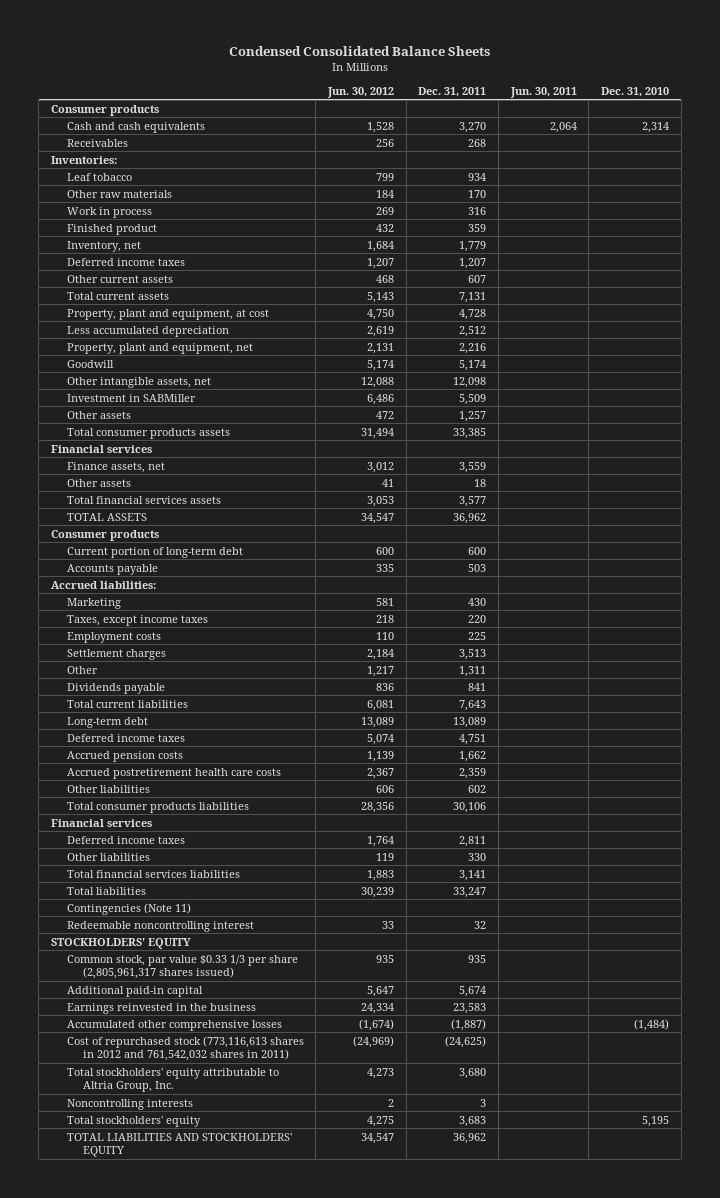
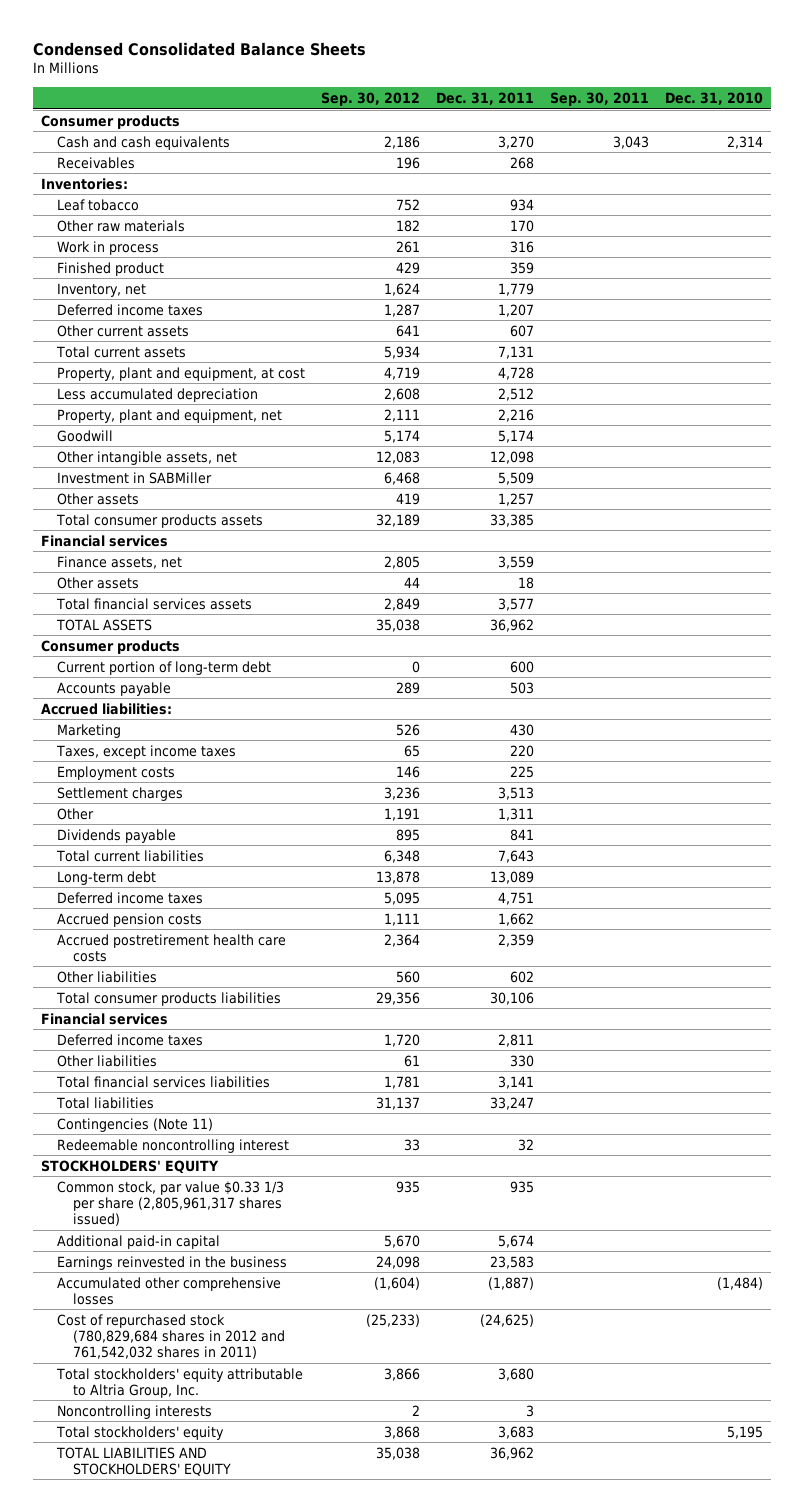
[327,86,395,98] Jun. 30, 2012 -> none
[509,86,577,98] Jun. 30, 2011 -> none
none -> [321,92,421,107] Sep. 30, 2012
none -> [549,92,649,107] Sep. 30, 2011
[66,1035,304,1062] Cost of repurchased stock (773,116,613 shares in 2012 and 761,542,032 shares in 2011) -> [57,1313,285,1359] Cost of repurchased stock (780,829,684 shares in 2012 and 761,542,032 shares in 2011)

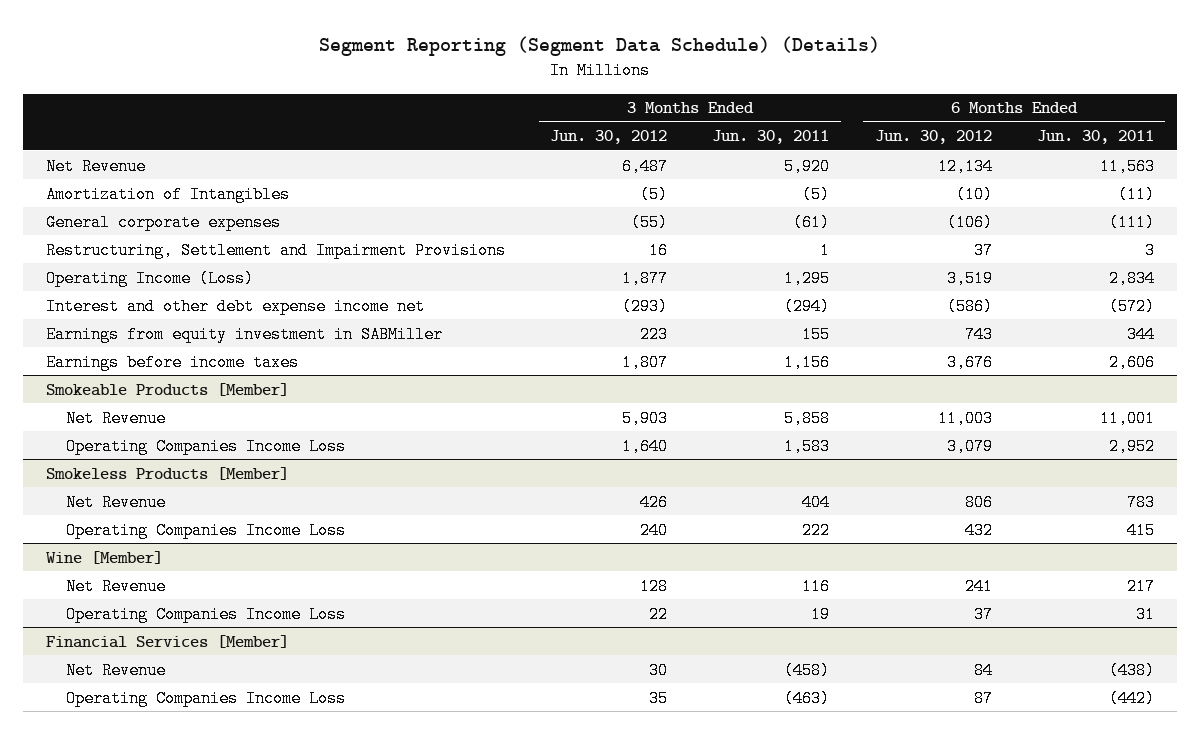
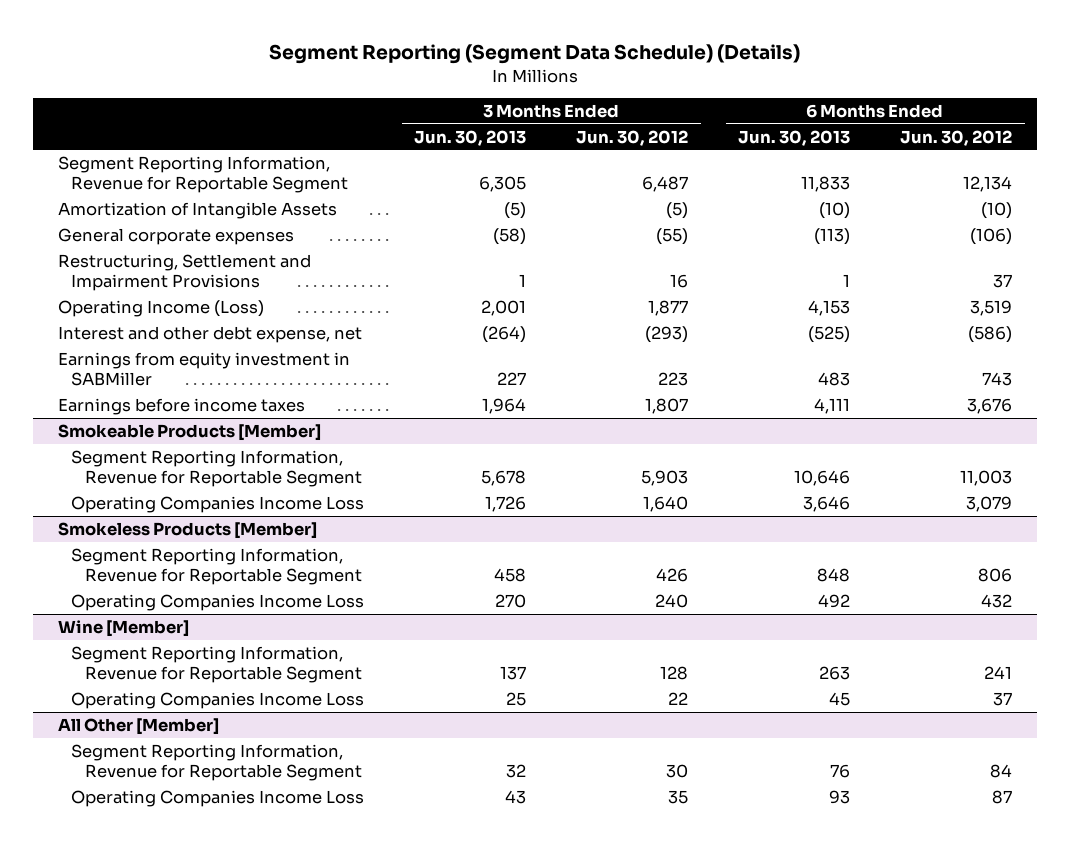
[712,130,830,145] Jun. 30, 2011 -> none
[1037,130,1155,145] Jun. 30, 2011 -> none
none -> [414,129,527,146] Jun. 30, 2013
none -> [738,129,851,146] Jun. 30, 2013
[45,157,146,175] Net Revenue -> [57,155,349,194] Segment Reporting Information, Revenue for Reportable Segment
[45,185,290,203] Amortization of Intangibles -> [57,201,337,219] Amortization of Intangible Assets
[45,297,425,315] Interest and other debt expense income net -> [57,325,362,343] Interest and other debt expense, net
[66,409,167,427] Net Revenue -> [71,449,362,488] Segment Reporting Information, Revenue for Reportable Segment
[66,493,167,511] Net Revenue -> [71,547,362,586] Segment Reporting Information, Revenue for Reportable Segment
[66,577,167,595] Net Revenue -> [71,645,362,684] Segment Reporting Information, Revenue for Reportable Segment
[45,634,289,648] Financial Services [Member] -> none
none -> [57,717,219,735] All Other [Member]
[66,661,167,679] Net Revenue -> [71,743,362,782] Segment Reporting Information, Revenue for Reportable Segment

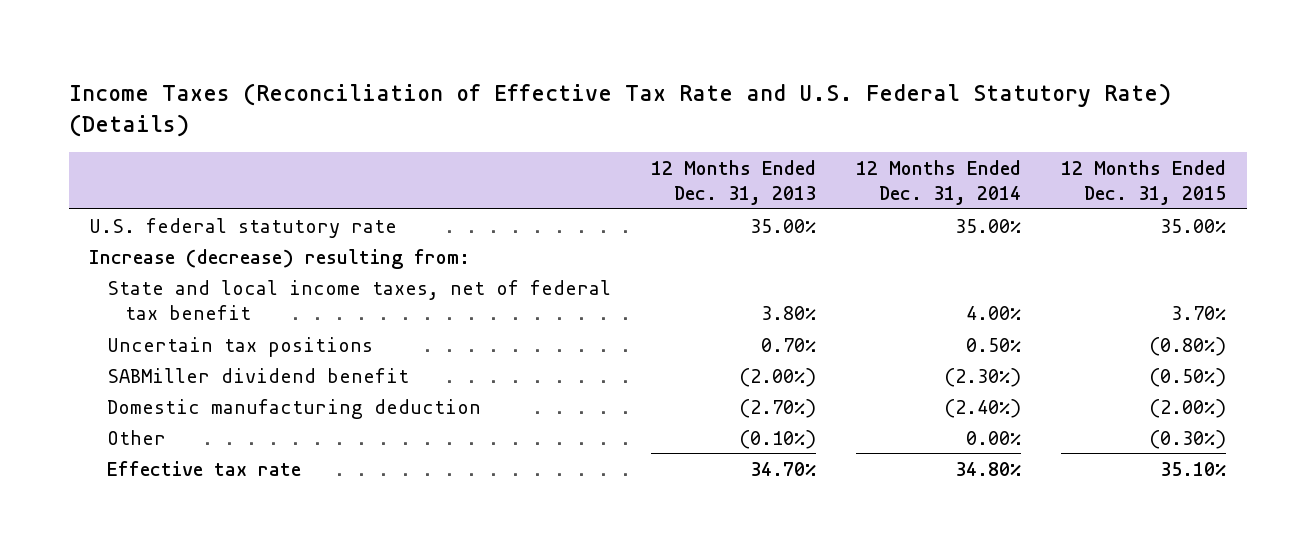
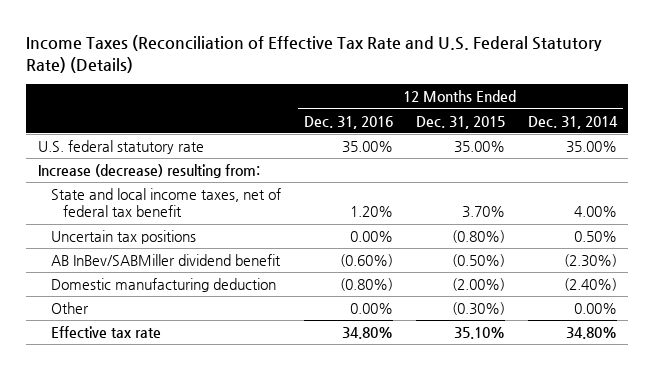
[651,159,817,206] 12 Months Ended Dec. 31, 2013 -> none
none -> [303,115,393,129] Dec. 31, 2016
[107,367,410,383] SABMiller dividend benefit -> [50,254,281,267] AB InBev/SABMiller dividend benefit

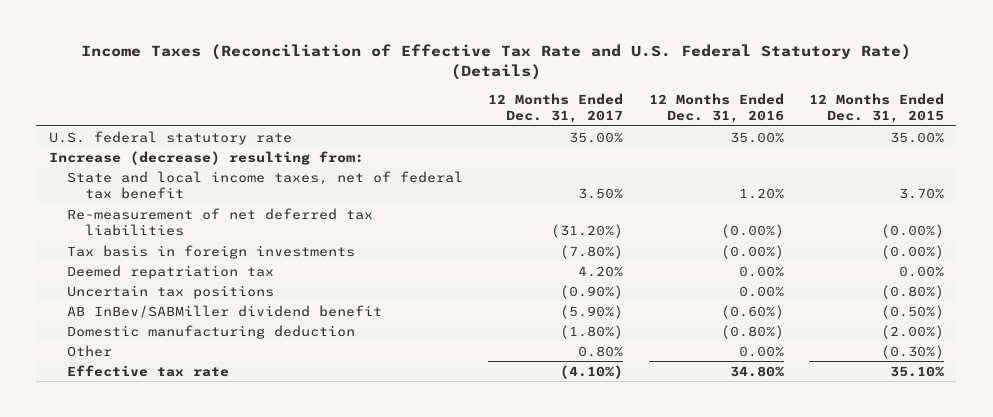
[527,115,618,129] Dec. 31, 2014 -> none
none -> [488,92,624,124] 12 Months Ended Dec. 31, 2017
none -> [67,207,374,237] Re-measurement of net deferred tax liabilities
none -> [67,244,356,259] Tax basis in foreign investments
none -> [67,264,275,279] Deemed repatriation tax

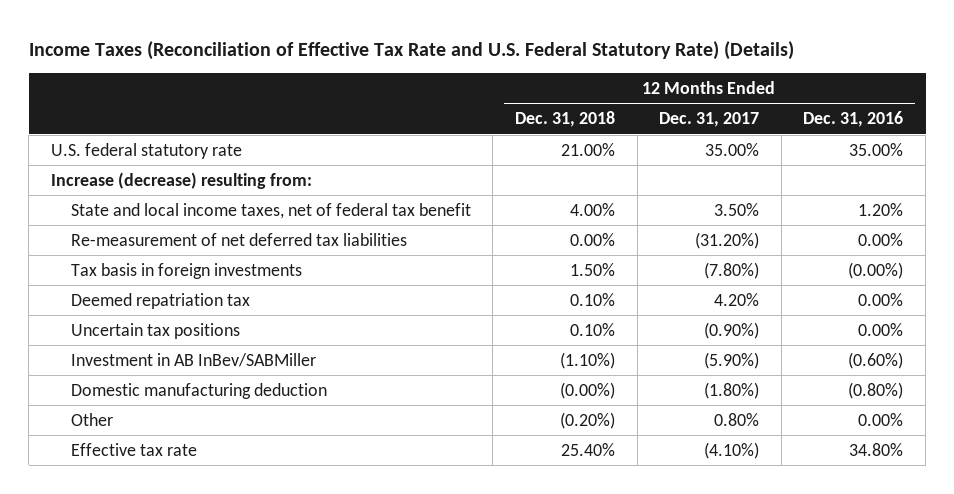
[808,92,944,124] 12 Months Ended Dec. 31, 2015 -> none
none -> [514,111,615,128] Dec. 31, 2018
[720,224,784,239] (0.00%) -> [858,232,904,246] 0.00%
[67,304,383,318] AB InBev/SABMiller dividend benefit -> [70,352,316,367] Investment in AB InBev/SABMiller

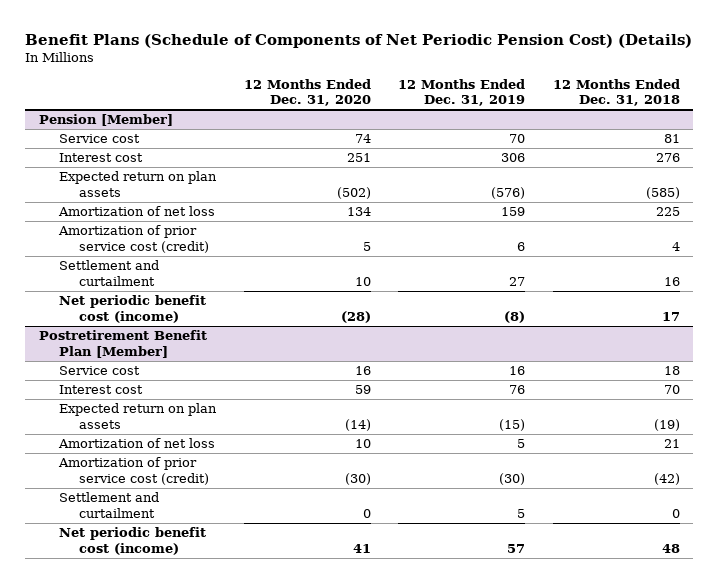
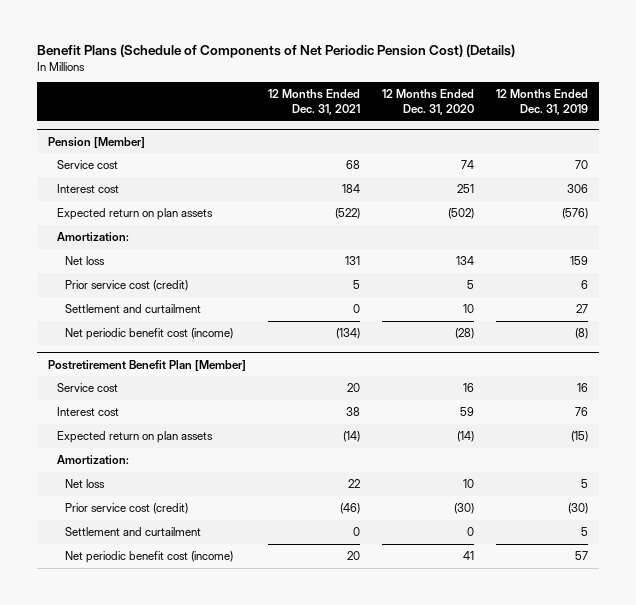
[552,78,680,106] 12 Months Ended Dec. 31, 2018 -> none
none -> [268,89,361,116] 12 Months Ended Dec. 31, 2021
none -> [56,232,129,242] Amortization:
[57,206,215,217] Amortization of net loss -> [65,256,106,266] Net loss
[57,225,209,253] Amortization of prior service cost (credit) -> [65,280,189,292] Prior service cost (credit)
none -> [56,455,129,465] Amortization:
[57,438,215,449] Amortization of net loss -> [65,479,106,489] Net loss
[57,457,209,485] Amortization of prior service cost (credit) -> [65,503,189,515] Prior service cost (credit)

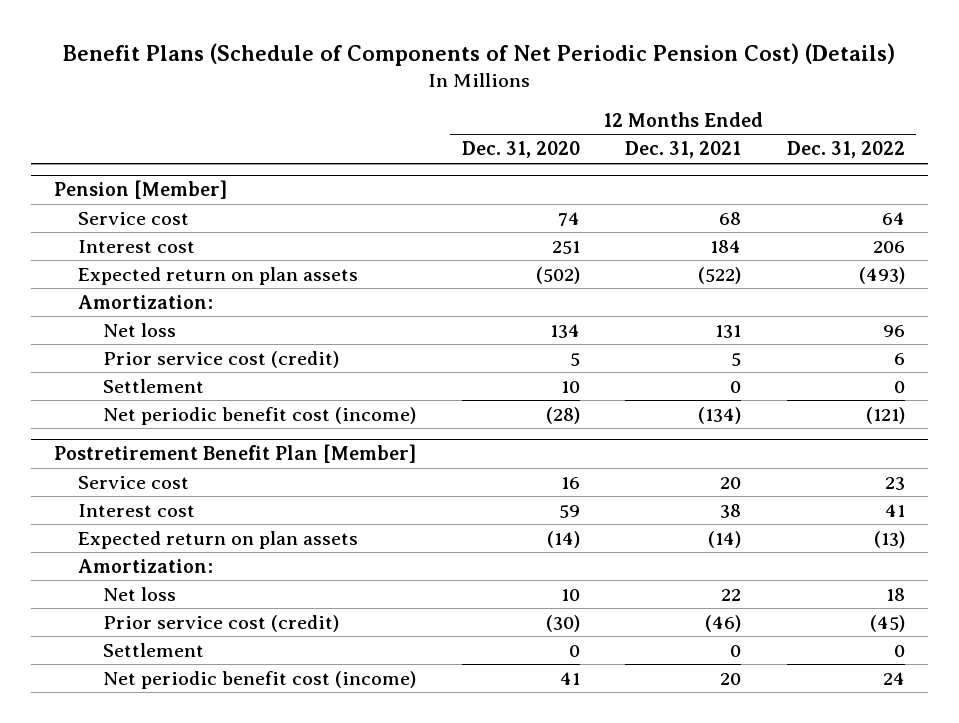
[496,89,589,116] 12 Months Ended Dec. 31, 2019 -> none
none -> [786,141,905,159] Dec. 31, 2022
[65,304,202,314] Settlement and curtailment -> [102,378,204,393] Settlement
[65,527,202,537] Settlement and curtailment -> [102,642,204,657] Settlement

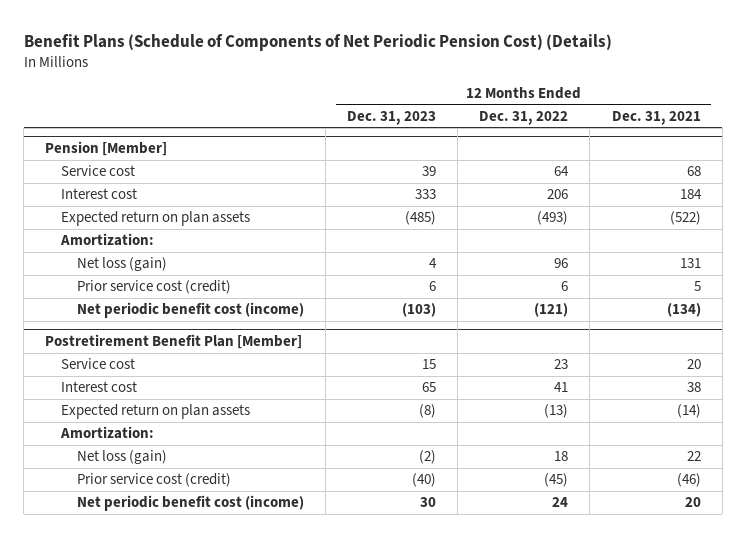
[461,141,580,159] Dec. 31, 2020 -> none
none -> [347,110,437,125] Dec. 31, 2023
[102,322,176,337] Net loss -> [76,257,167,272] Net loss (gain)
[102,378,204,393] Settlement -> none
[102,586,176,601] Net loss -> [76,450,167,465] Net loss (gain)
[102,642,204,657] Settlement -> none

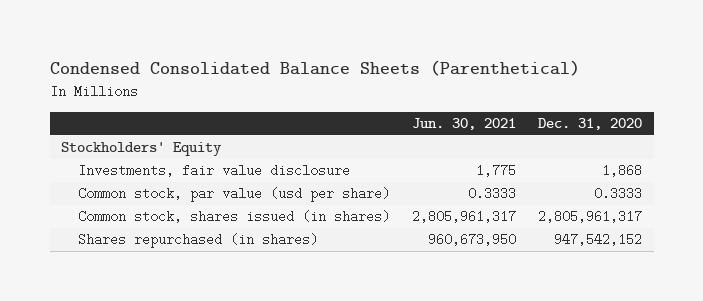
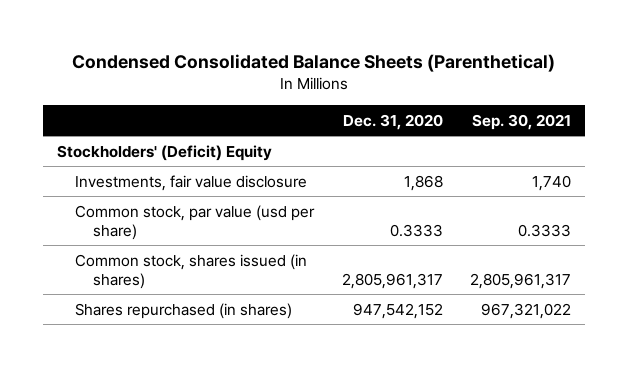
[412,118,517,131] Jun. 30, 2021 -> none
none -> [472,113,572,130] Sep. 30, 2021
[60,142,222,157] Stockholders' Equity -> [57,144,273,161] Stockholders' (Deficit) Equity

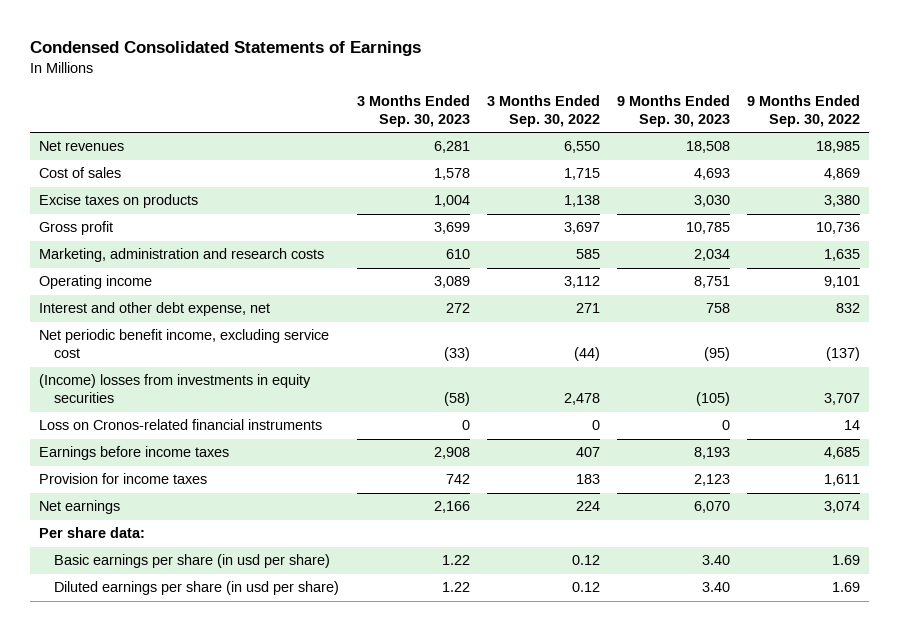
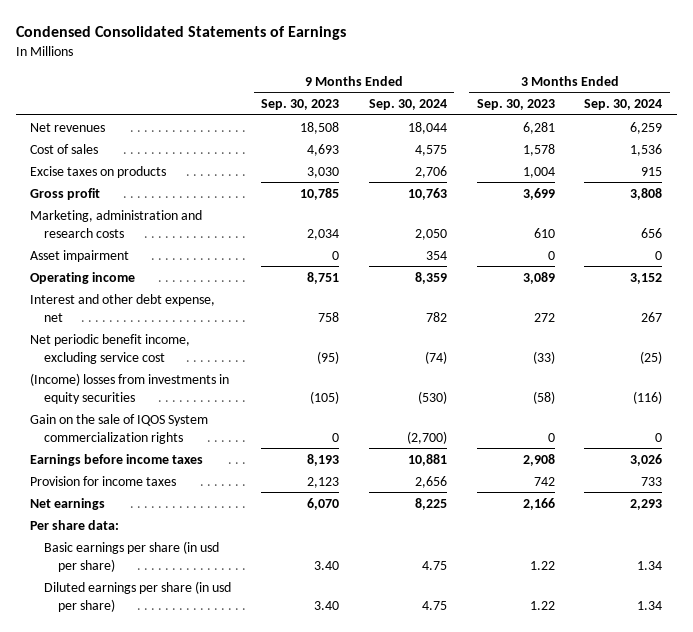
[486,95,600,128] 3 Months Ended Sep. 30, 2022 -> none
[747,95,861,128] 9 Months Ended Sep. 30, 2022 -> none
none -> [368,99,447,111] Sep. 30, 2024
none -> [584,99,663,111] Sep. 30, 2024
none -> [30,249,130,262] Asset impairment
[38,419,322,431] Loss on Cronos-related financial instruments -> none
none -> [30,413,209,444] Gain on the sale of IQOS System commercialization rights

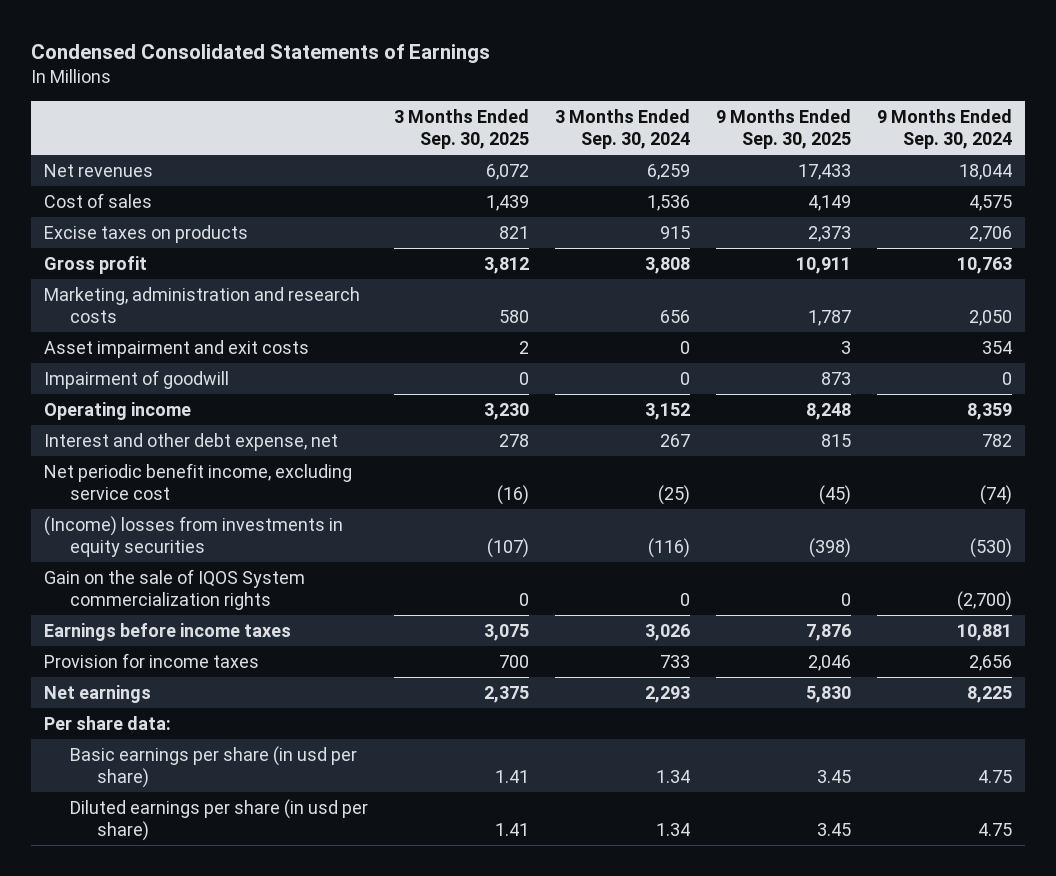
[260,99,339,111] Sep. 30, 2023 -> none
[476,99,555,111] Sep. 30, 2023 -> none
none -> [394,108,530,150] 3 Months Ended Sep. 30, 2025
none -> [716,108,852,150] 9 Months Ended Sep. 30, 2025
[30,249,130,262] Asset impairment -> [44,339,310,358] Asset impairment and exit costs
none -> [44,369,230,389] Impairment of goodwill

